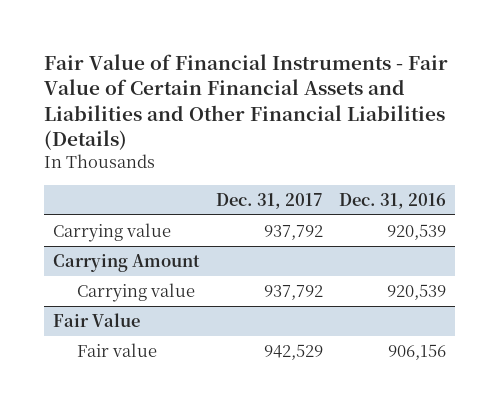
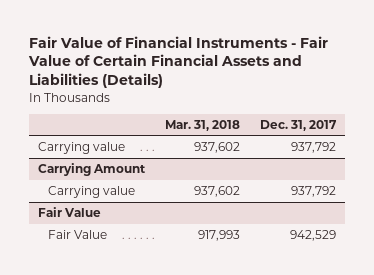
[44,53,449,151] Fair Value of Financial Instruments - Fair Value of Certain Financial Assets and Liabilities and Other Financial Liabilities (Details) -> [27,35,328,89] Fair Value of Financial Instruments - Fair Value of Certain Financial Assets and Liabilities (Details)
[339,192,447,209] Dec. 31, 2016 -> none
none -> [165,119,241,131] Mar. 31, 2018
[77,343,158,358] Fair value -> [48,230,108,240] Fair Value

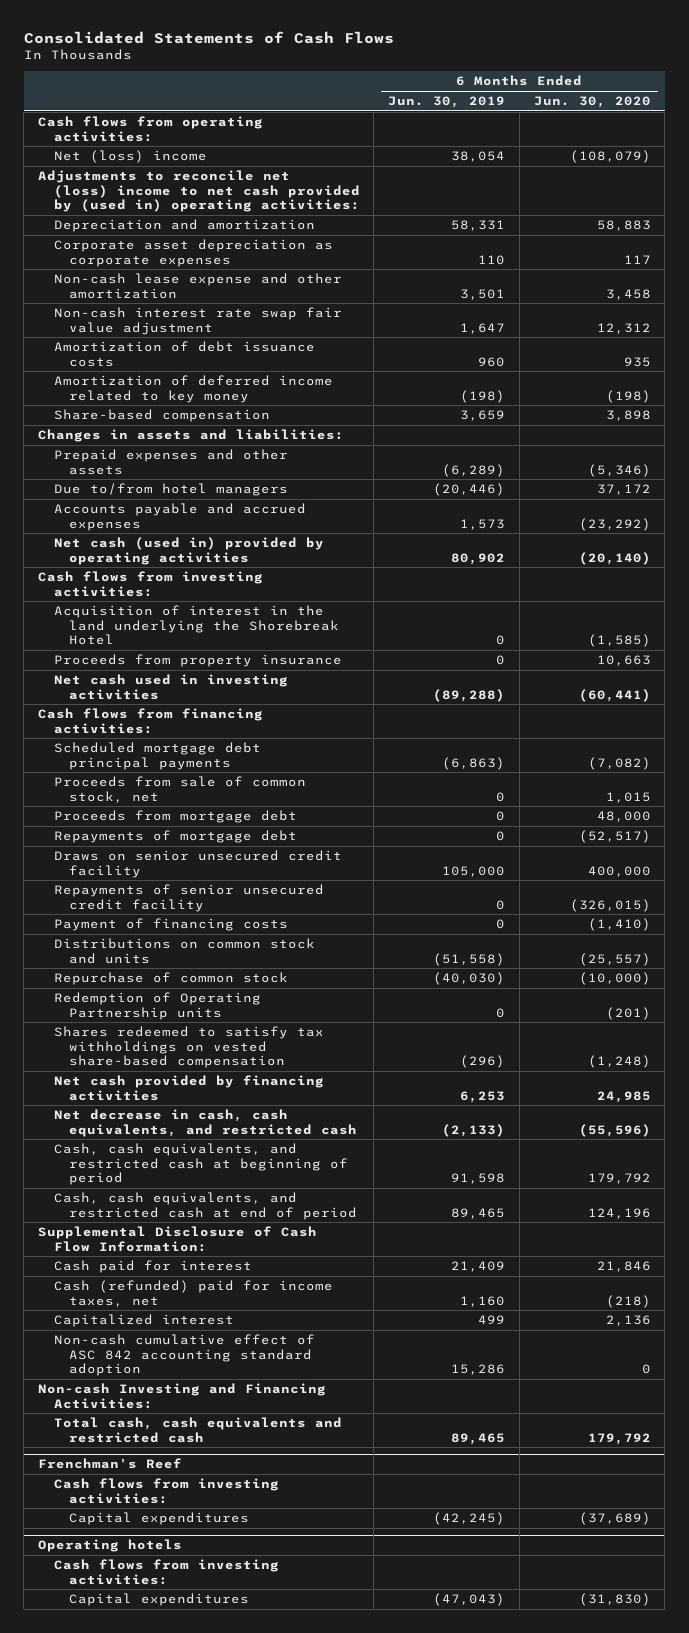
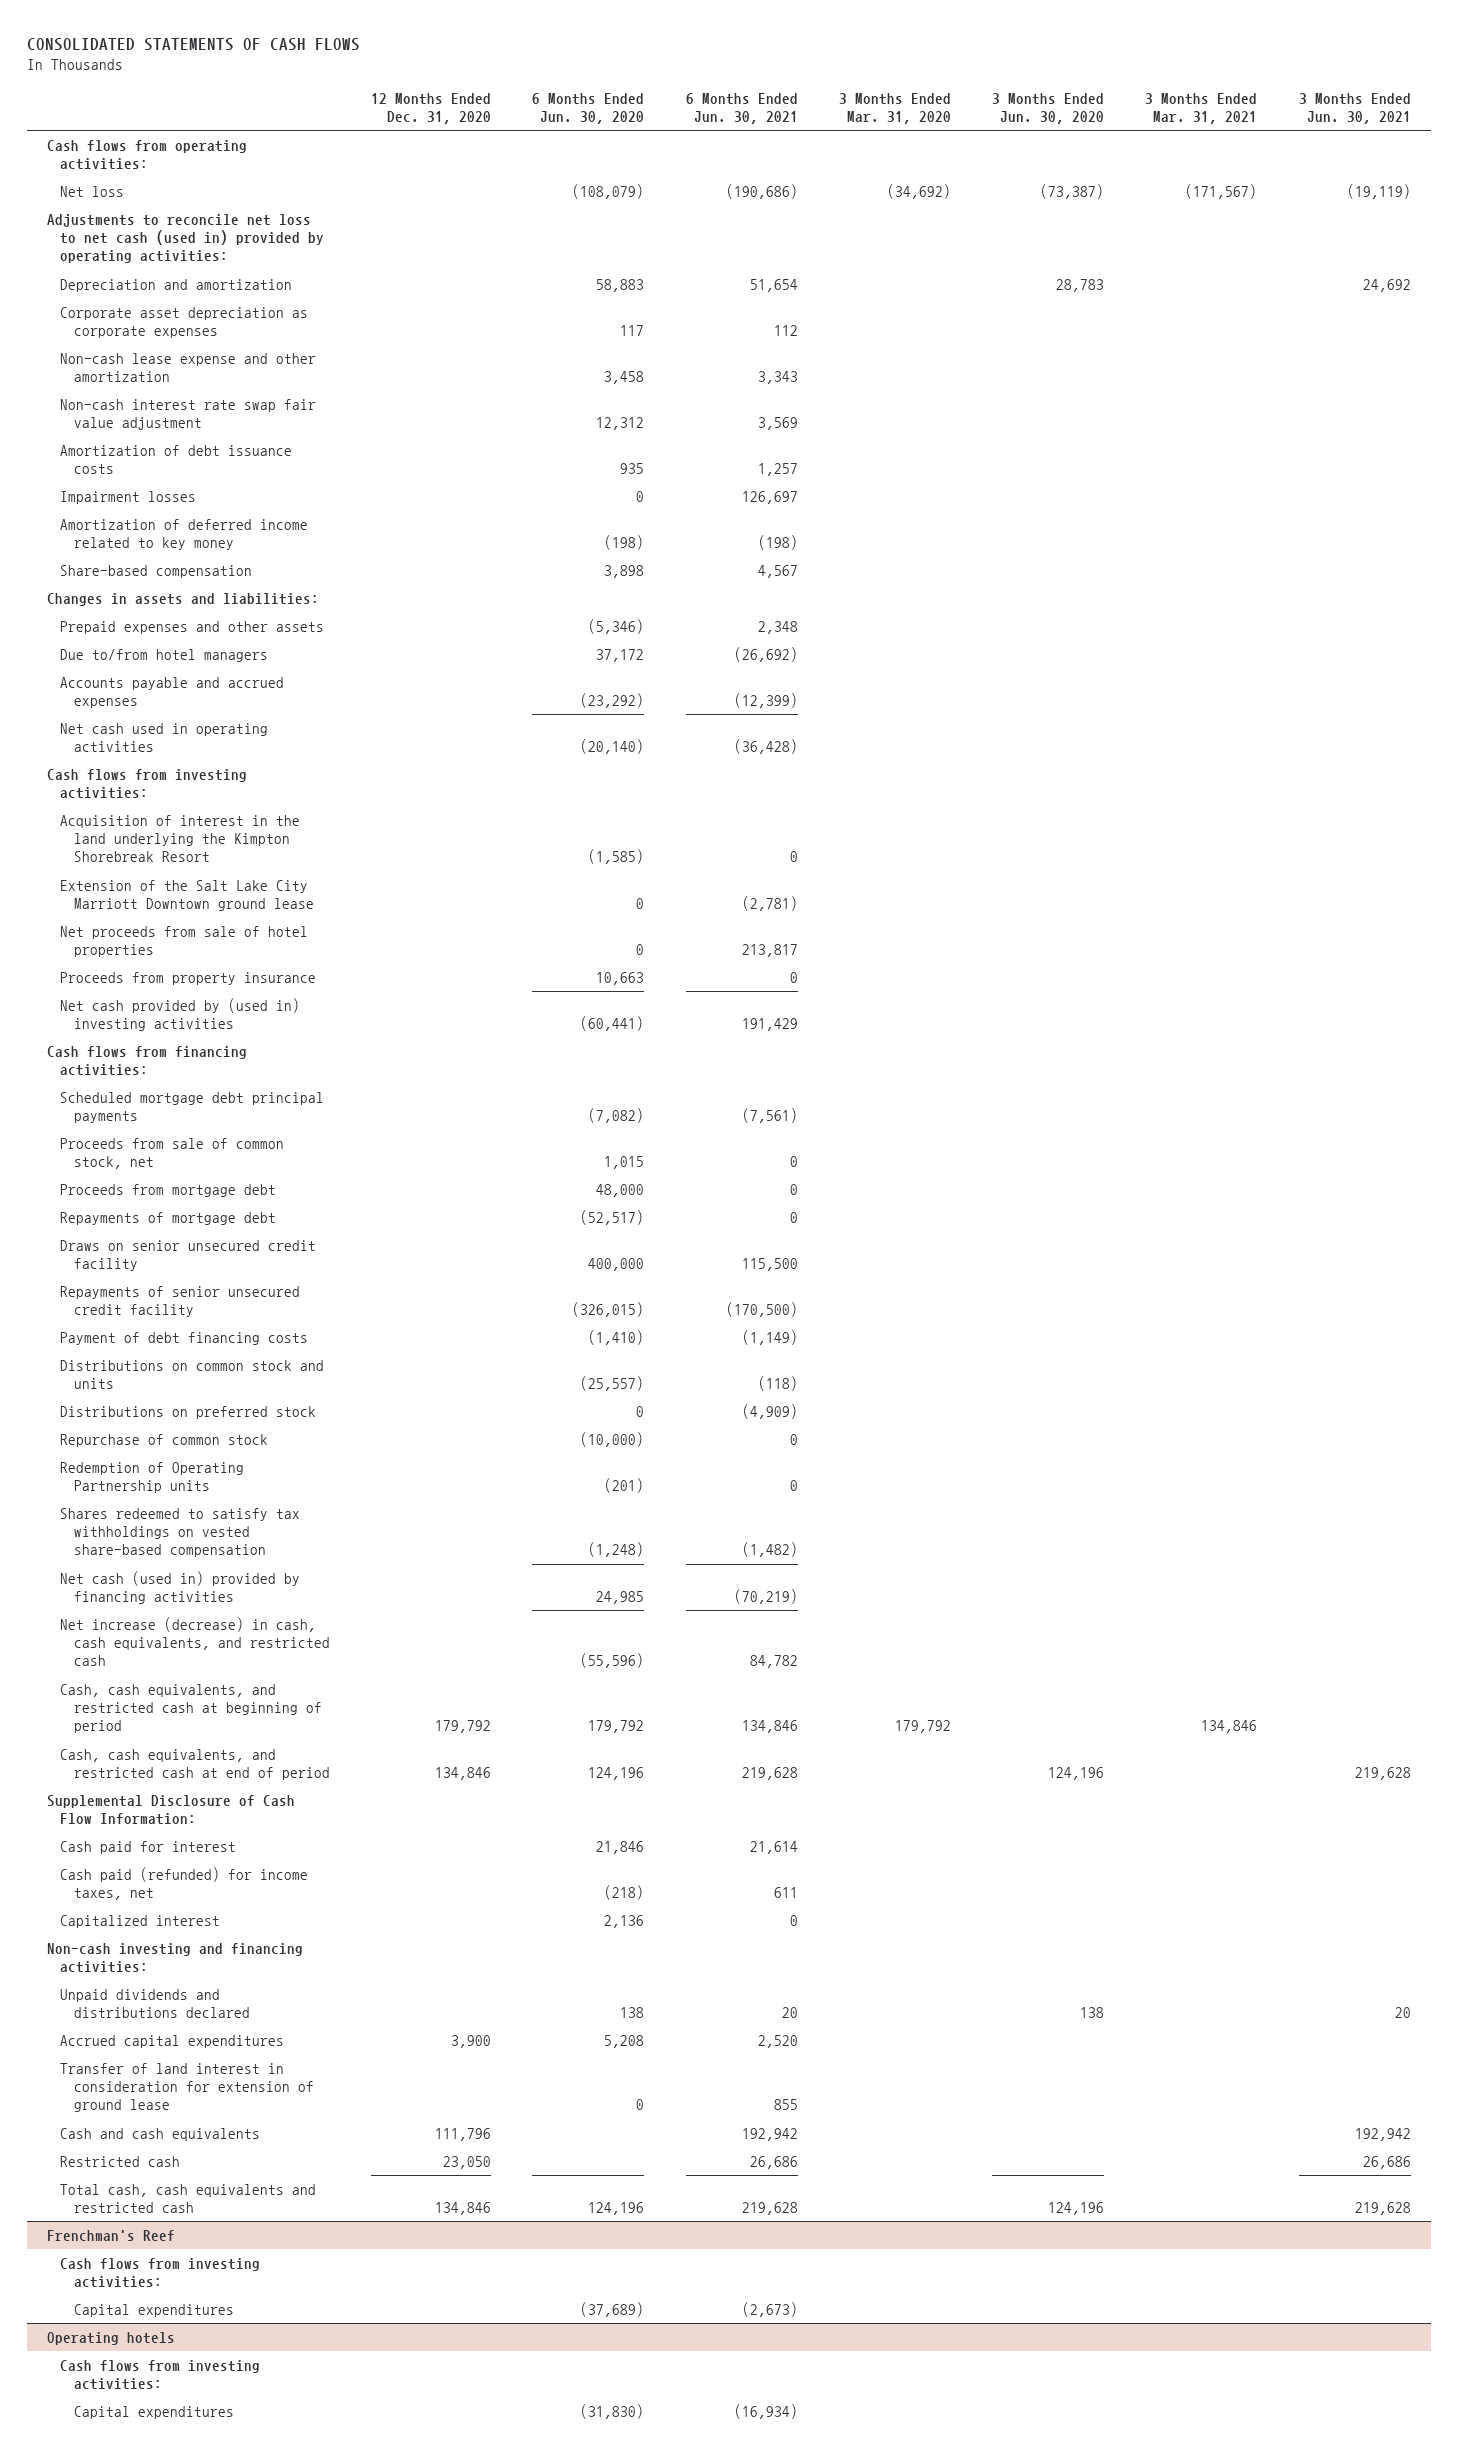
[23,30,394,44] Consolidated Statements of Cash Flows -> [26,38,360,52] CONSOLIDATED STATEMENTS OF CASH FLOWS
[388,96,506,109] Jun. 30, 2019 -> none
none -> [370,92,491,124] 12 Months Ended Dec. 31, 2020
none -> [685,92,798,124] 6 Months Ended Jun. 30, 2021
none -> [838,92,951,124] 3 Months Ended Mar. 31, 2020
none -> [992,92,1105,124] 3 Months Ended Jun. 30, 2020
none -> [1145,92,1258,124] 3 Months Ended Mar. 31, 2021
none -> [1298,92,1411,124] 3 Months Ended Jun. 30, 2021
[53,150,207,164] Net (loss) income -> [60,185,125,197] Net loss
[38,170,360,212] Adjustments to reconcile net (loss) income to net cash provided by (used in) operating activities: -> [47,213,325,264] Adjustments to reconcile net loss to net cash (used in) provided by operating activities:
none -> [60,490,197,504] Impairment losses
[53,537,324,565] Net cash (used in) provided by operating activities -> [60,722,269,752] Net cash used in operating activities
[53,605,340,645] Acquisition of interest in the land underlying the Shorebreak Hotel -> [60,814,301,863] Acquisition of interest in the land underlying the Kimpton Shorebreak Resort
none -> [60,879,314,911] Extension of the Salt Lake City Marriott Downtown ground lease
none -> [60,925,309,957] Net proceeds from sale of hotel properties
[53,674,288,700] Net cash used in investing activities -> [60,997,301,1031] Net cash provided by (used in) investing activities
[53,918,288,932] Payment of financing costs -> [60,1331,309,1345] Payment of debt financing costs
none -> [60,1405,317,1419] Distributions on preferred stock
[53,1075,324,1101] Net cash provided by financing activities -> [60,1570,301,1604] Net cash (used in) provided by financing activities
[53,1109,358,1137] Net decrease in cash, cash equivalents, and restricted cash -> [60,1616,330,1667] Net increase (decrease) in cash, cash equivalents, and restricted cash
[53,1280,333,1307] Cash (refunded) paid for income taxes, net -> [60,1866,309,1900] Cash paid (refunded) for income taxes, net
[53,1334,315,1376] Non-cash cumulative effect of ASC 842 accounting standard adoption -> none
[38,1383,327,1409] Non-cash Investing and Financing Activities: -> [47,1942,304,1973] Non-cash investing and financing activities:
none -> [60,1988,250,2018] Unpaid dividends and distributions declared
none -> [60,2034,285,2048] Accrued capital expenditures
none -> [60,2062,314,2113] Transfer of land interest in consideration for extension of ground lease
none -> [60,2127,261,2141] Cash and cash equivalents
none -> [60,2155,181,2167] Restricted cash
[587,1432,651,1445] 179,792 -> [588,2201,645,2215] 124,196

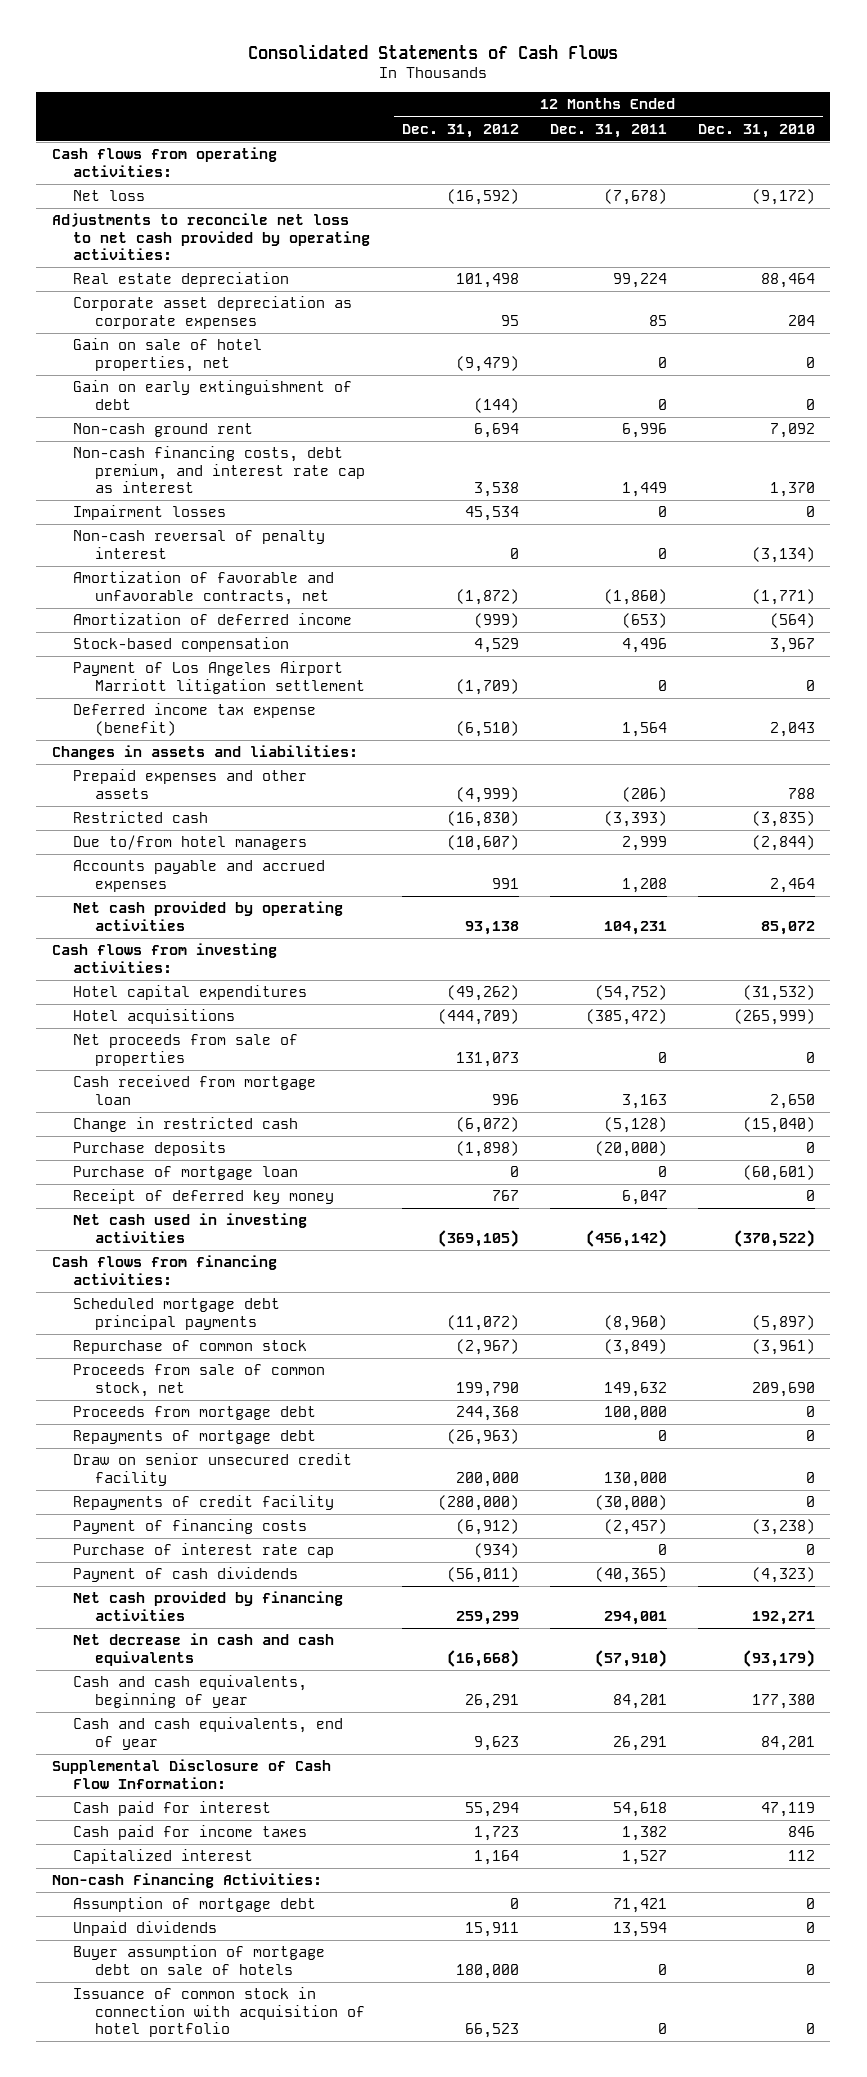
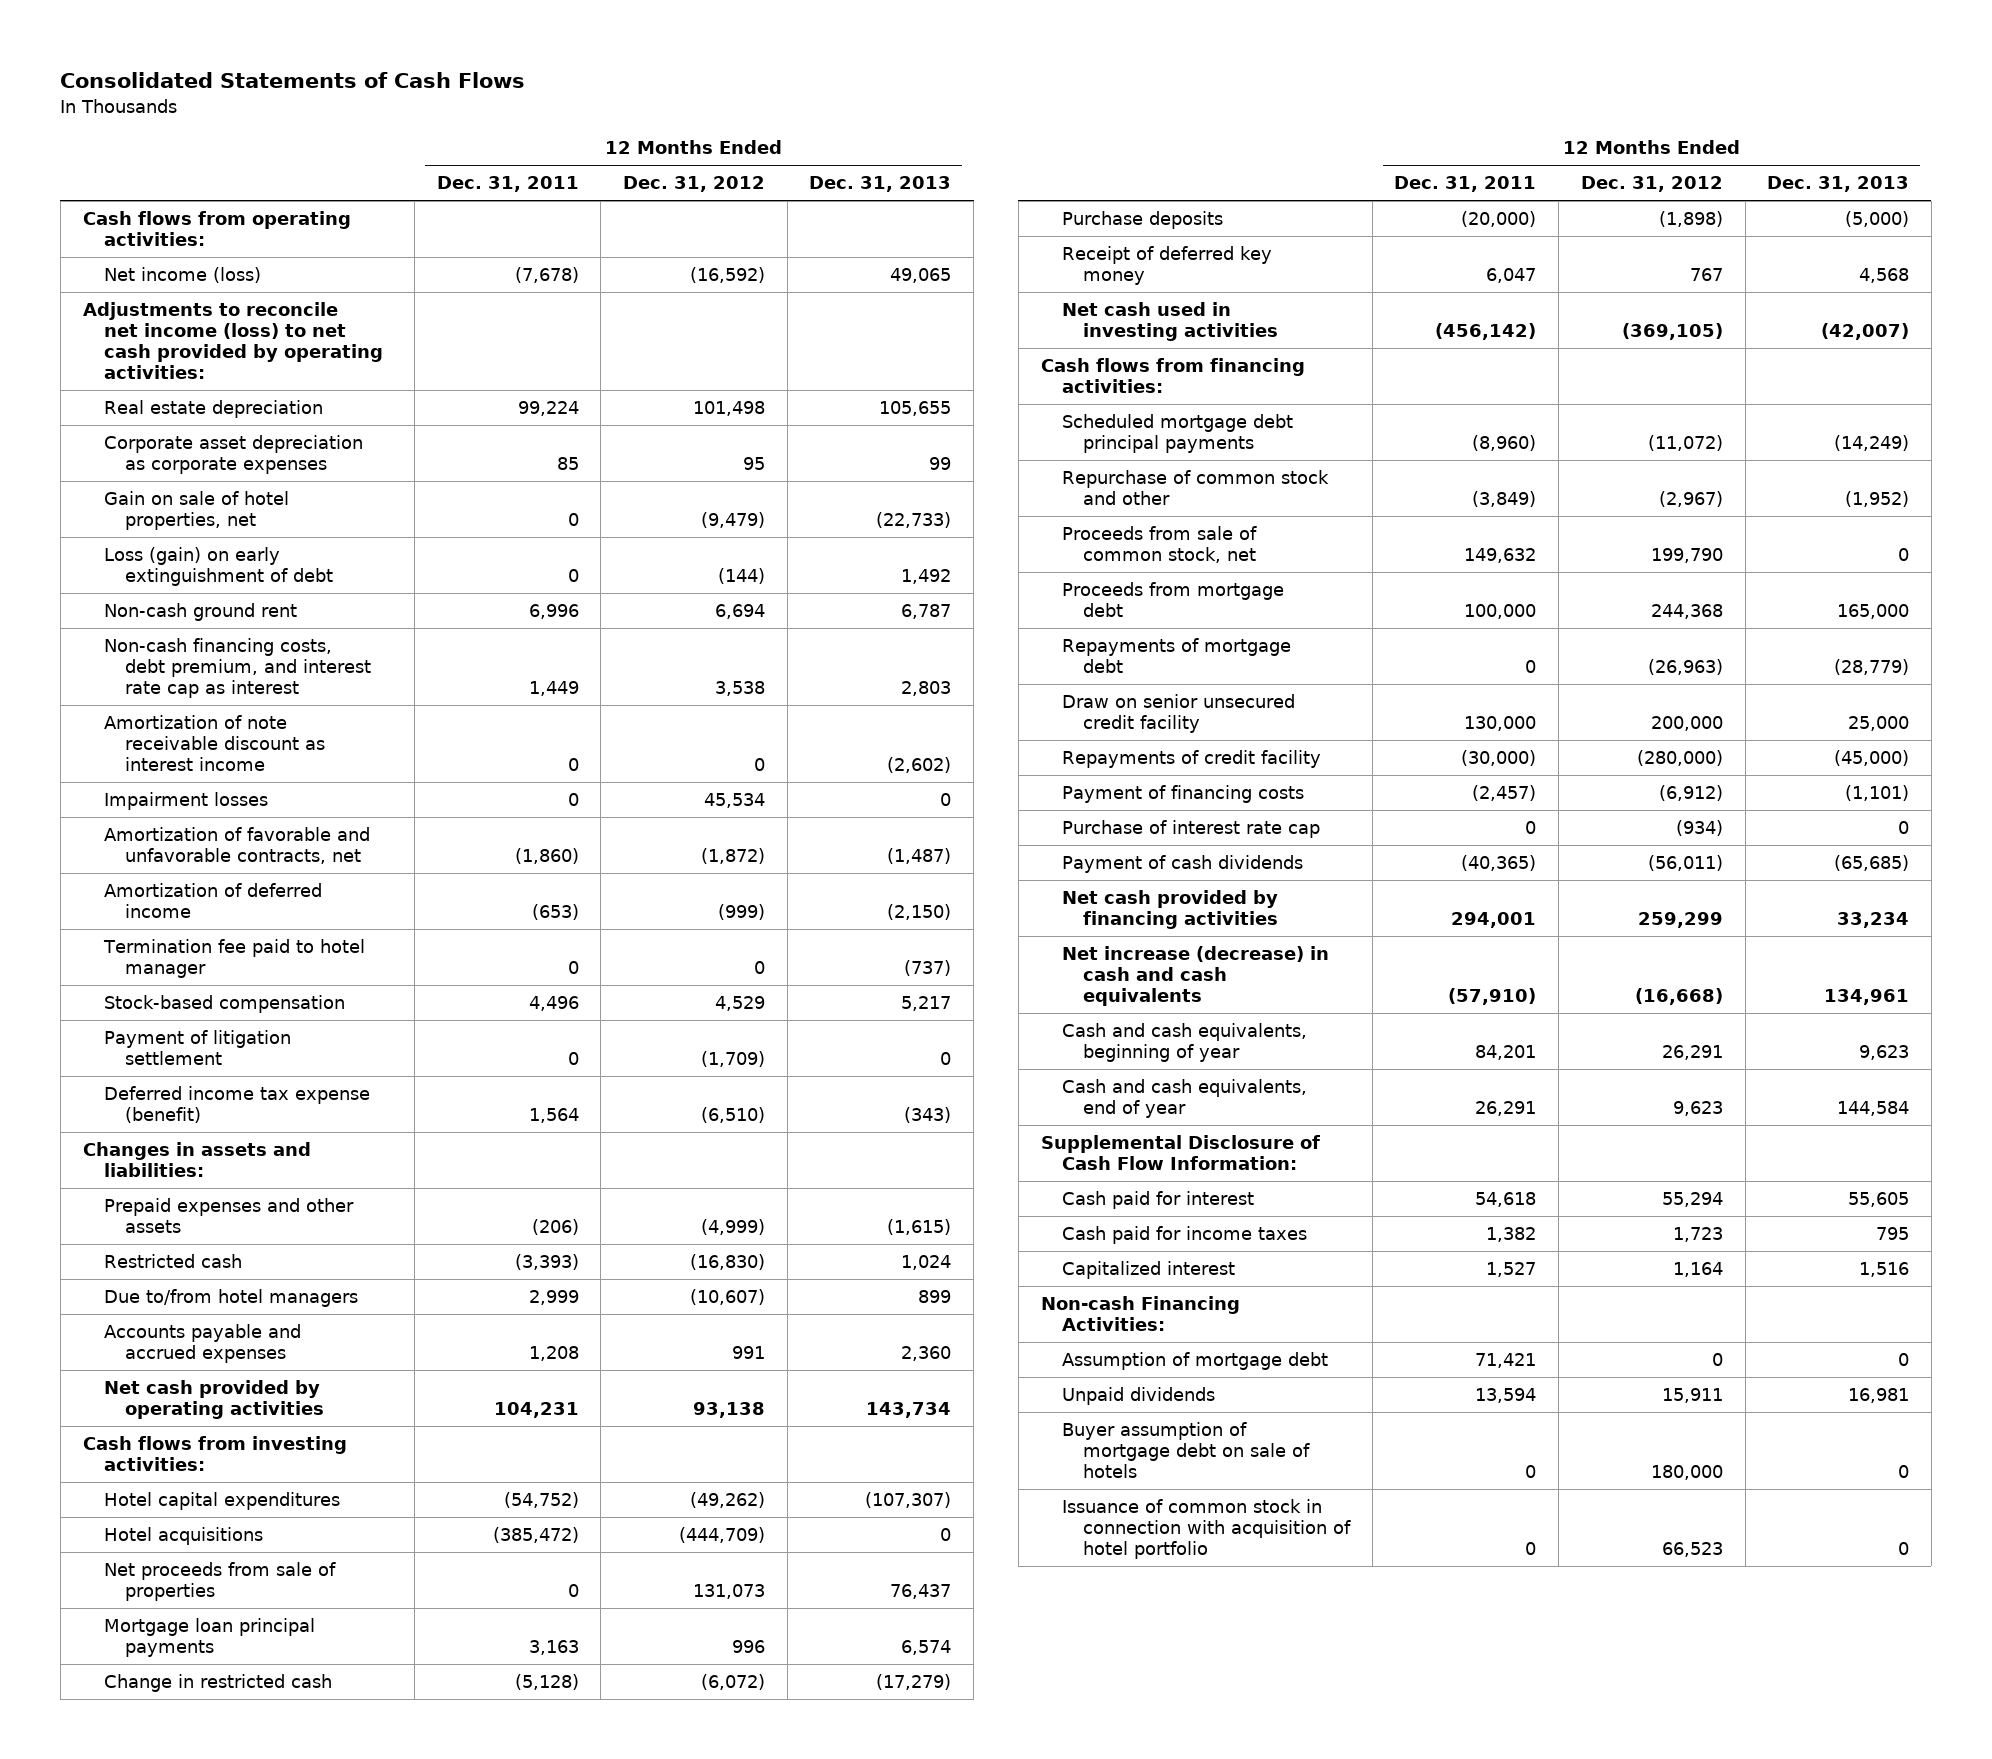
[697,123,815,138] Dec. 31, 2010 -> none
none -> [809,176,952,193] Dec. 31, 2013
[73,190,146,202] Net loss -> [103,267,261,284] Net income (loss)
[52,213,371,261] Adjustments to reconcile net loss to net cash provided by operating activities: -> [82,302,383,380] Adjustments to reconcile net income (loss) to net cash provided by operating activities:
[73,380,353,410] Gain on early extinguishment of debt -> [103,547,334,587] Loss (gain) on early extinguishment of debt
none -> [103,715,326,772] Amortization of note receivable discount as interest income
[73,530,326,559] Non-cash reversal of penalty interest -> none
none -> [102,939,365,979] Termination fee paid to hotel manager
[73,661,365,694] Payment of Los Angeles Airport Marriott litigation settlement -> [103,1030,291,1066] Payment of litigation settlement
[73,1075,317,1105] Cash received from mortgage loan -> [103,1618,315,1658] Mortgage loan principal payments
[73,1166,299,1181] Purchase of mortgage loan -> none
[73,1340,308,1355] Repurchase of common stock -> [1061,470,1329,506] Repurchase of common stock and other
[73,1633,335,1666] Net decrease in cash and cash equivalents -> [1061,946,1329,1007] Net increase (decrease) in cash and cash equivalents

